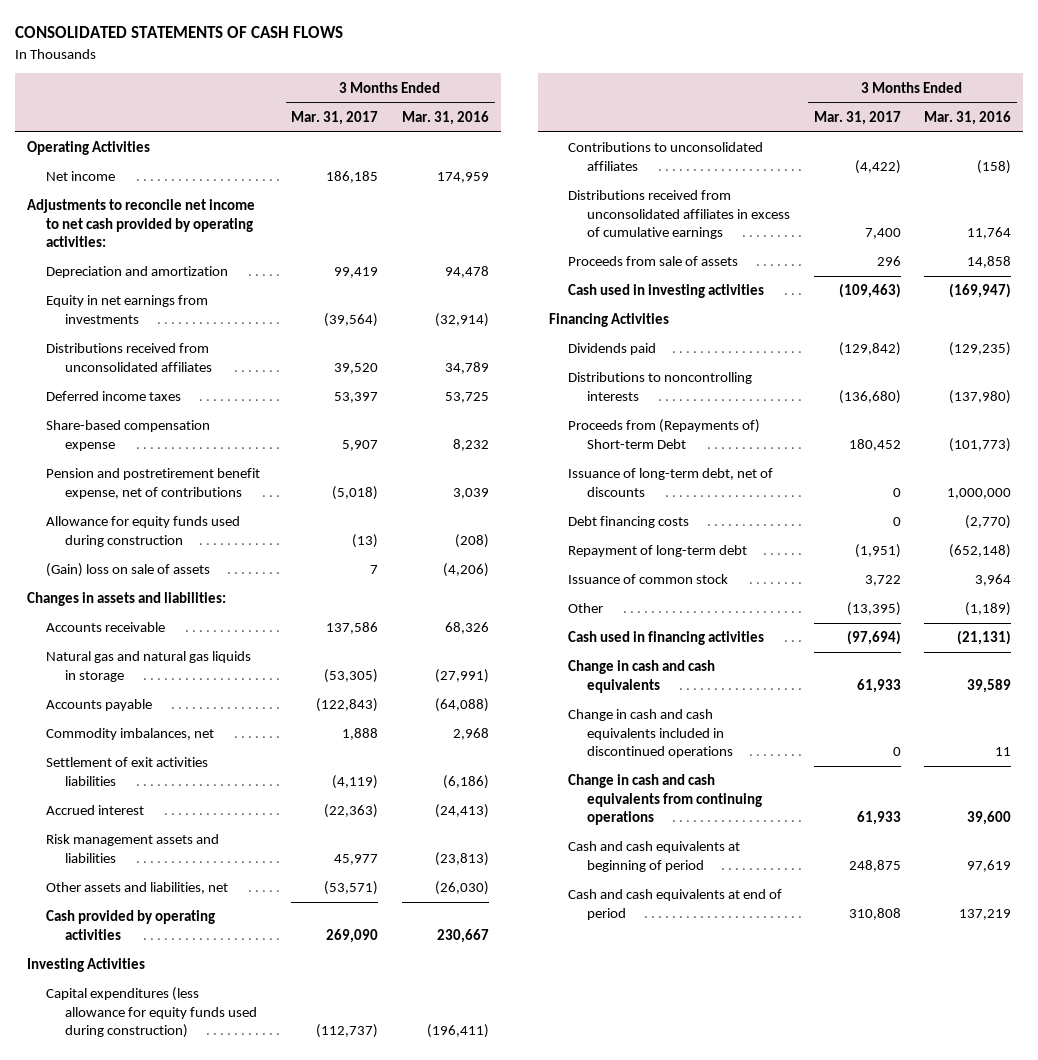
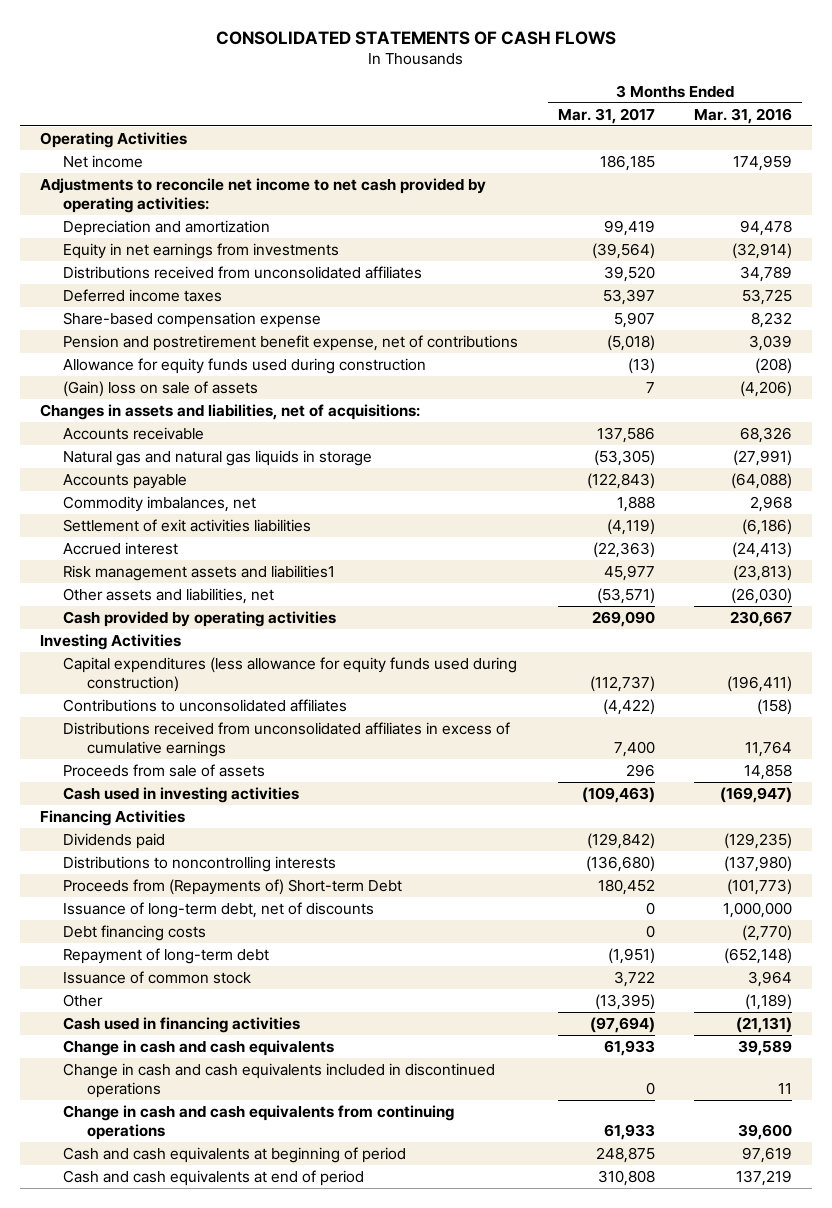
[27,592,227,607] Changes in assets and liabilities: -> [39,403,420,420] Changes in assets and liabilities, net of acquisitions:
[46,834,220,863] Risk management assets and liabilities -> [63,564,336,581] Risk management assets and liabilities1

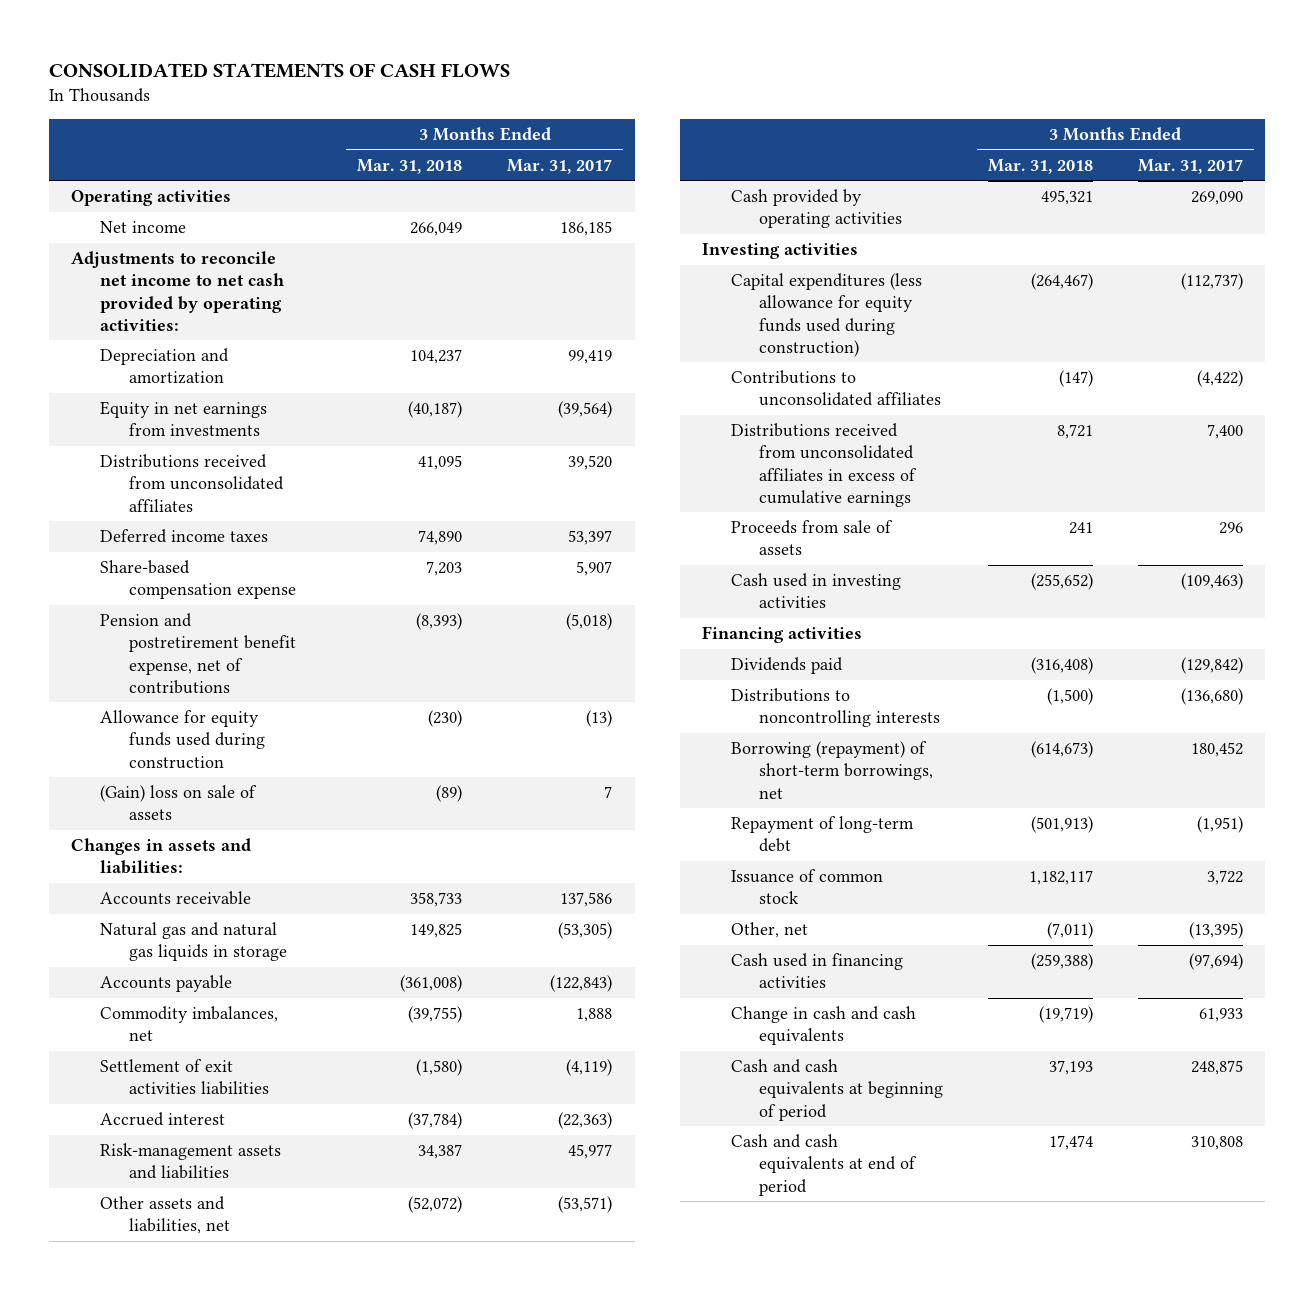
[694,107,793,124] Mar. 31, 2016 -> none
none -> [357,158,463,174] Mar. 31, 2018
[39,131,187,148] Operating Activities -> [71,190,232,207] Operating activities
[39,403,420,420] Changes in assets and liabilities, net of acquisitions: -> [71,838,252,875] Changes in assets and liabilities:
[63,564,336,581] Risk management assets and liabilities1 -> [99,1143,281,1180] Risk-management assets and liabilities
[39,633,181,650] Investing Activities -> [701,243,858,260] Investing activities
[39,809,185,826] Financing Activities -> [701,626,862,644] Financing activities
[63,901,375,918] Issuance of long-term debt, net of discounts -> none
[63,924,207,941] Debt financing costs -> none
[63,878,403,895] Proceeds from (Repayments of) Short-term Debt -> [730,741,934,799] Borrowing (repayment) of short-term borrowings, net
[63,993,104,1007] Other -> [730,922,808,939] Other, net
[63,1062,496,1098] Change in cash and cash equivalents included in discontinued operations -> none
[63,1104,455,1140] Change in cash and cash equivalents from continuing operations -> none

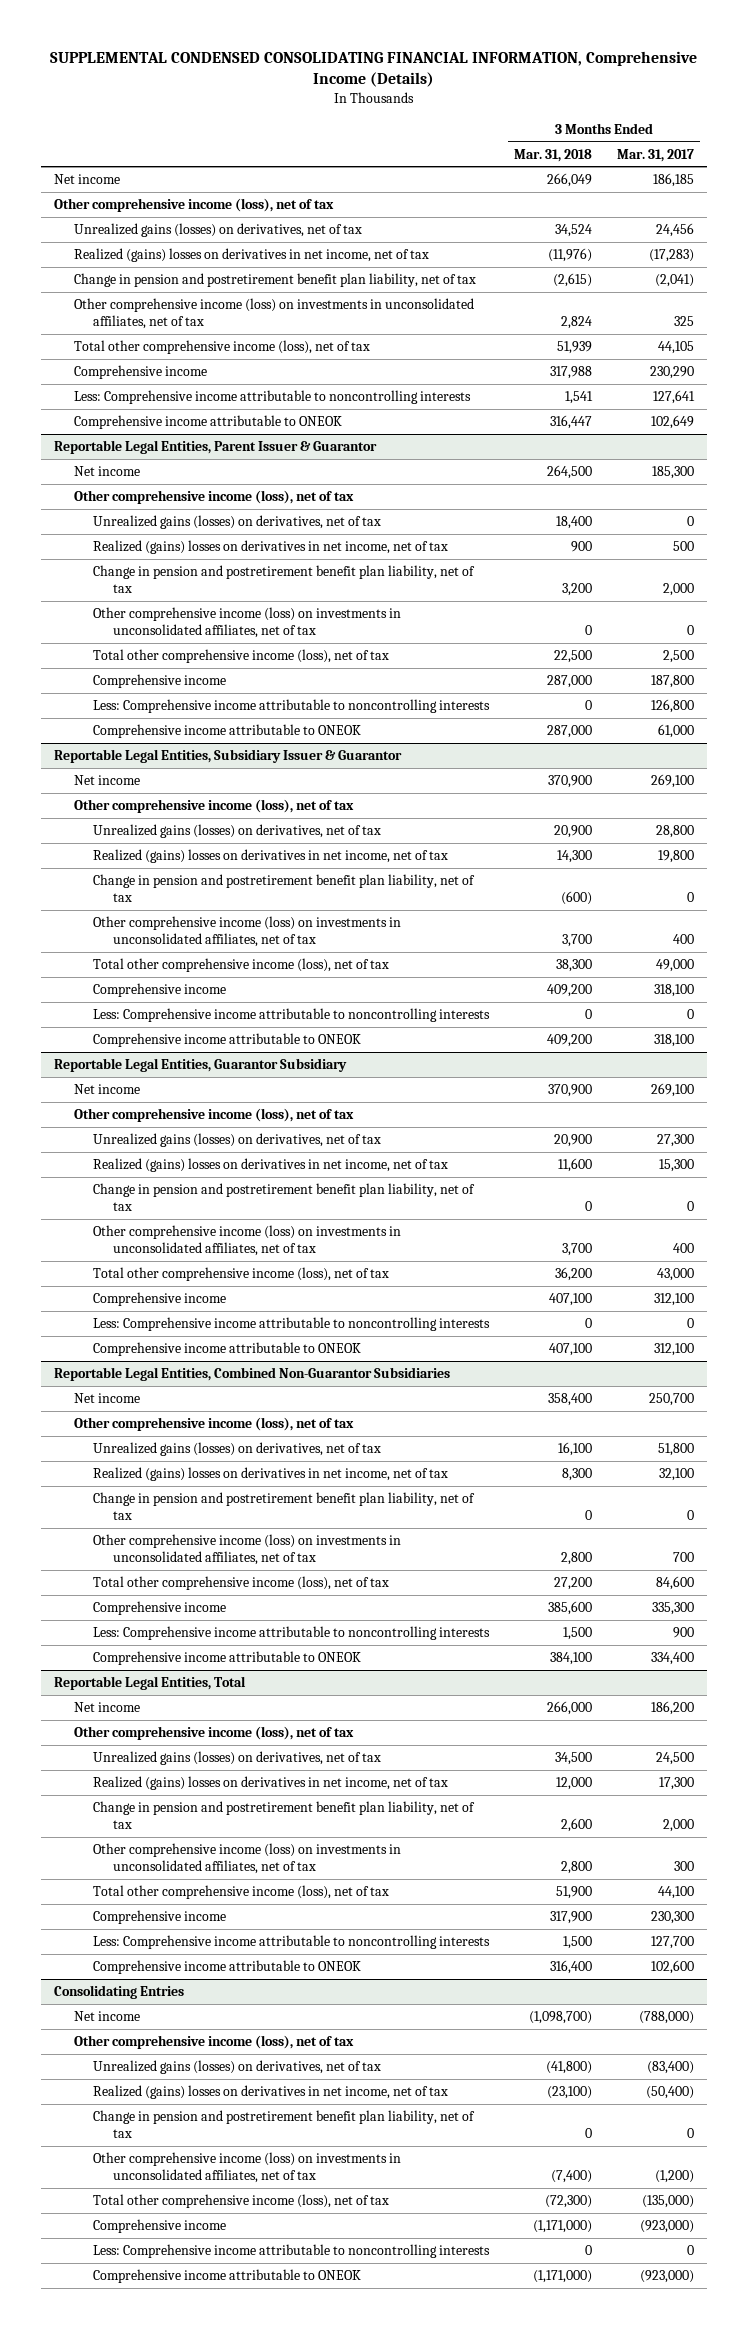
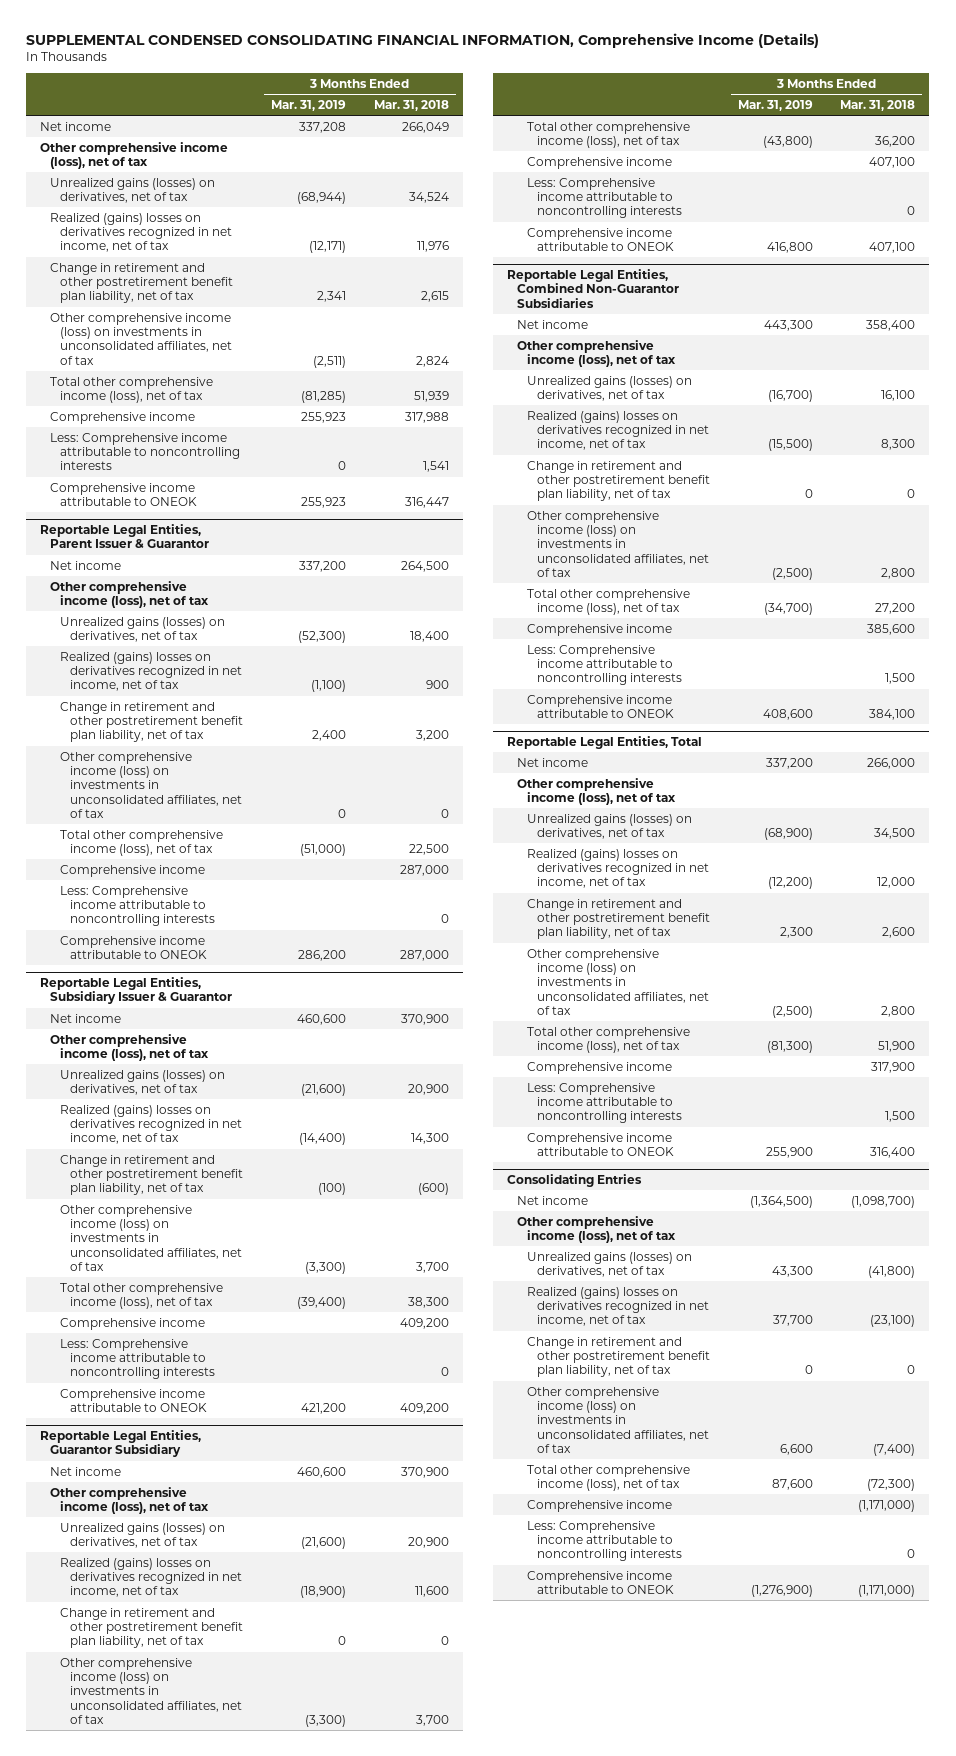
[617,148,695,162] Mar. 31, 2017 -> none
none -> [270,100,346,112] Mar. 31, 2019
[73,248,429,263] Realized (gains) losses on derivatives in net income, net of tax -> [50,212,232,253] Realized (gains) losses on derivatives recognized in net income, net of tax
[548,248,593,263] (11,976) -> [416,241,449,253] 11,976
[73,273,476,288] Change in pension and postretirement benefit plan liability, net of tax -> [50,262,233,304] Change in retirement and other postretirement benefit plan liability, net of tax
[553,273,593,288] (2,615) -> [420,291,449,303] 2,615
[93,540,449,555] Realized (gains) losses on derivatives in net income, net of tax -> [59,651,242,692] Realized (gains) losses on derivatives recognized in net income, net of tax
[93,565,476,594] Change in pension and postretirement benefit plan liability, net of tax -> [59,701,243,743] Change in retirement and other postretirement benefit plan liability, net of tax
[93,849,449,864] Realized (gains) losses on derivatives in net income, net of tax -> [59,1104,242,1145] Realized (gains) losses on derivatives recognized in net income, net of tax
[93,874,476,903] Change in pension and postretirement benefit plan liability, net of tax -> [59,1154,243,1196] Change in retirement and other postretirement benefit plan liability, net of tax
[93,1158,449,1173] Realized (gains) losses on derivatives in net income, net of tax -> [59,1557,242,1598] Realized (gains) losses on derivatives recognized in net income, net of tax
[93,1183,476,1212] Change in pension and postretirement benefit plan liability, net of tax -> [59,1607,243,1649] Change in retirement and other postretirement benefit plan liability, net of tax
[93,1467,449,1482] Realized (gains) losses on derivatives in net income, net of tax -> [526,410,709,451] Realized (gains) losses on derivatives recognized in net income, net of tax
[93,1492,476,1521] Change in pension and postretirement benefit plan liability, net of tax -> [526,460,710,502] Change in retirement and other postretirement benefit plan liability, net of tax
[93,1776,449,1791] Realized (gains) losses on derivatives in net income, net of tax -> [526,848,709,889] Realized (gains) losses on derivatives recognized in net income, net of tax
[93,1801,476,1830] Change in pension and postretirement benefit plan liability, net of tax -> [526,898,710,940] Change in retirement and other postretirement benefit plan liability, net of tax
[93,2085,449,2100] Realized (gains) losses on derivatives in net income, net of tax -> [526,1286,709,1327] Realized (gains) losses on derivatives recognized in net income, net of tax
[93,2110,476,2139] Change in pension and postretirement benefit plan liability, net of tax -> [526,1336,710,1378] Change in retirement and other postretirement benefit plan liability, net of tax

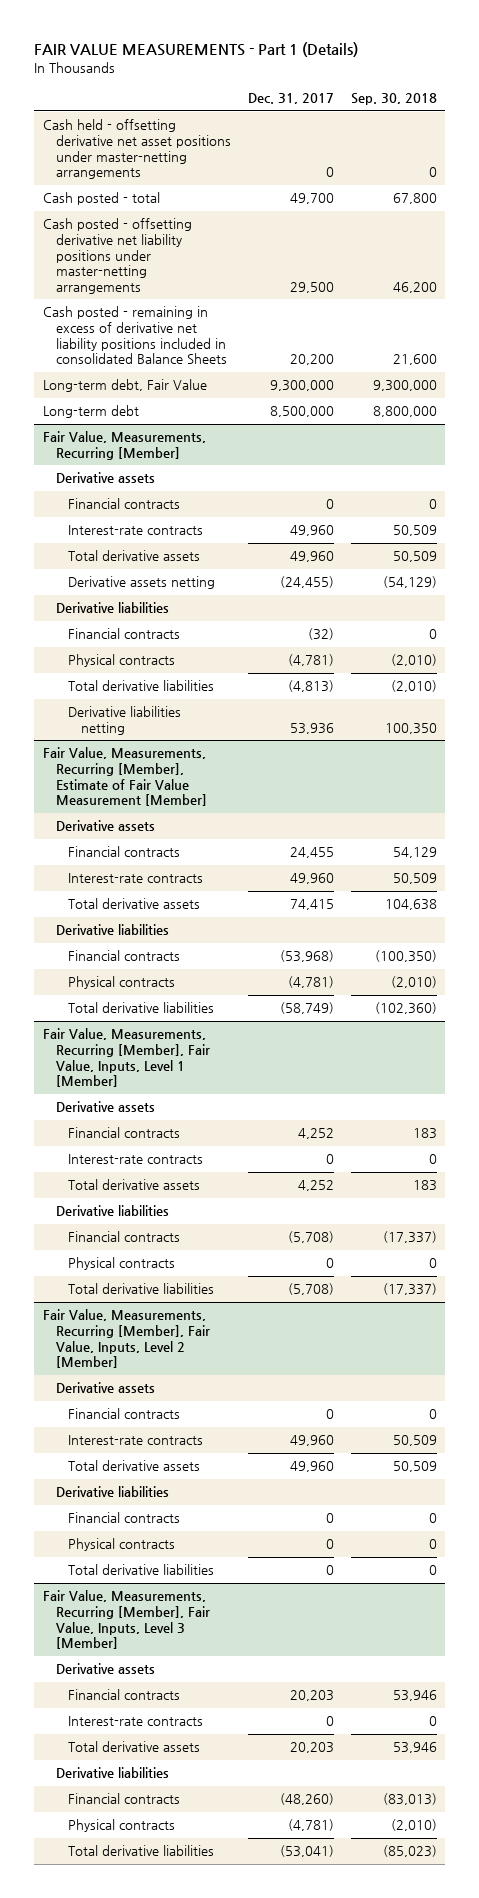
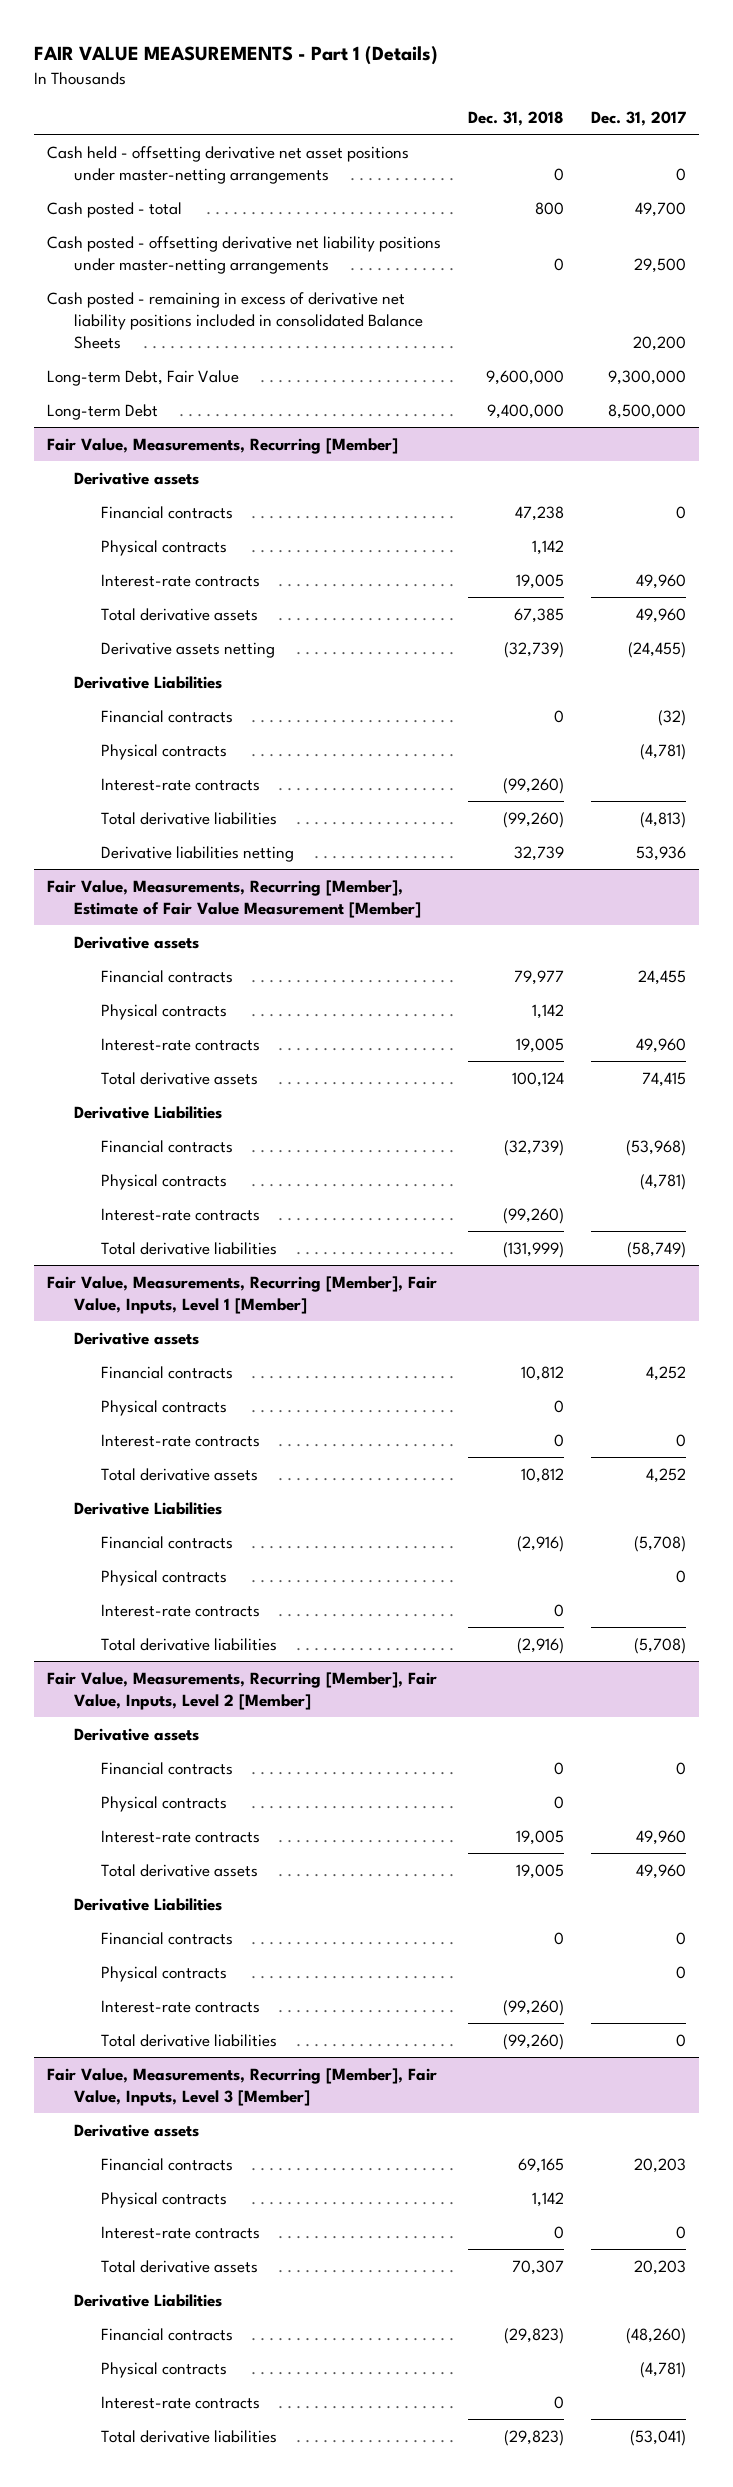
[350,93,437,106] Sep. 30, 2018 -> none
none -> [467,111,564,127] Dec. 31, 2018
[42,379,207,393] Long-term debt, Fair Value -> [47,369,240,386] Long-term Debt, Fair Value
[42,405,139,419] Long-term debt -> [47,403,159,420] Long-term Debt
none -> [101,539,228,556] Physical contracts
[55,602,169,614] Derivative liabilities -> [74,675,223,689] Derivative Liabilities
none -> [101,777,261,791] Interest-rate contracts
none -> [101,1003,228,1020] Physical contracts
[55,924,169,936] Derivative liabilities -> [74,1105,223,1119] Derivative Liabilities
none -> [101,1207,261,1221] Interest-rate contracts
none -> [101,1399,228,1416] Physical contracts
[55,1205,169,1217] Derivative liabilities -> [74,1501,223,1515] Derivative Liabilities
none -> [101,1603,261,1617] Interest-rate contracts
none -> [101,1795,228,1812] Physical contracts
[55,1486,169,1498] Derivative liabilities -> [74,1897,223,1911] Derivative Liabilities
none -> [101,1999,261,2013] Interest-rate contracts
none -> [101,2191,228,2208] Physical contracts
[55,1767,169,1779] Derivative liabilities -> [74,2293,223,2307] Derivative Liabilities
none -> [101,2395,261,2409] Interest-rate contracts

